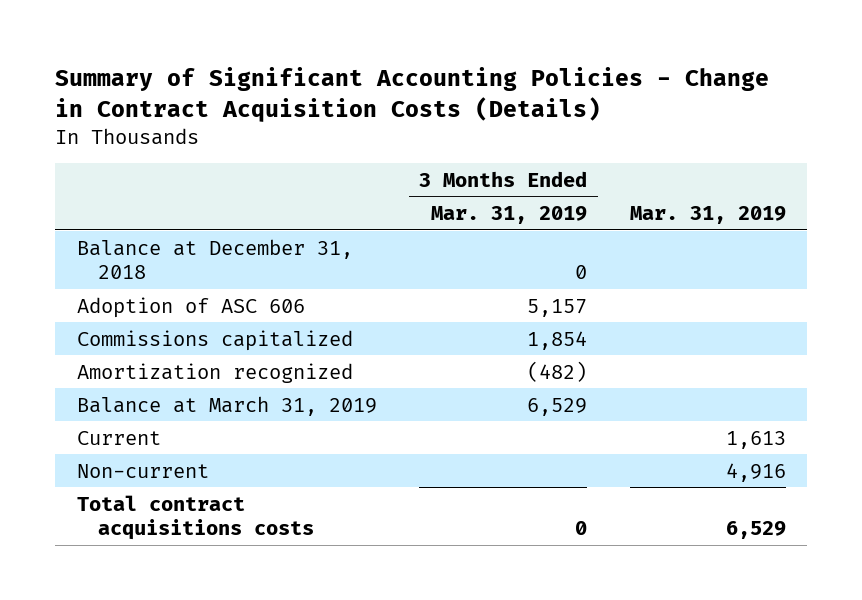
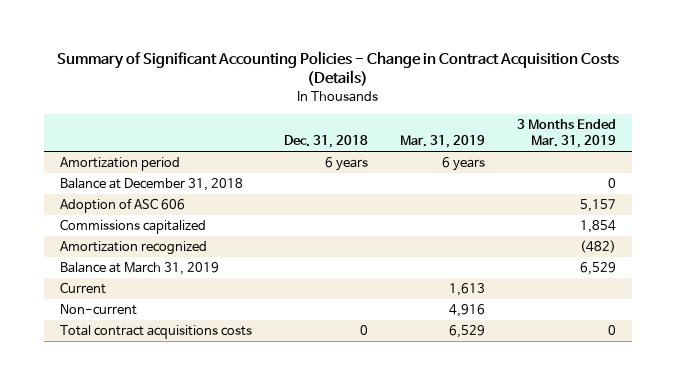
none -> [283,135,368,149] Dec. 31, 2018
none -> [59,157,180,172] Amortization period

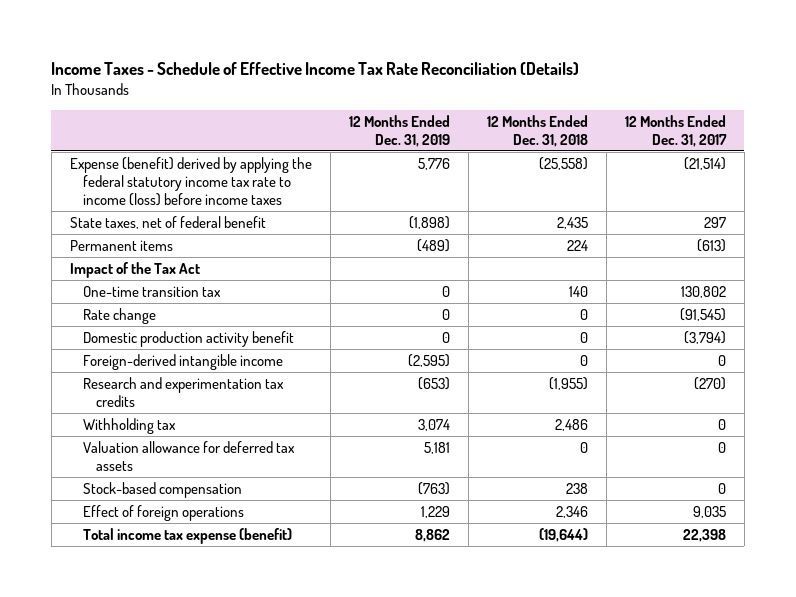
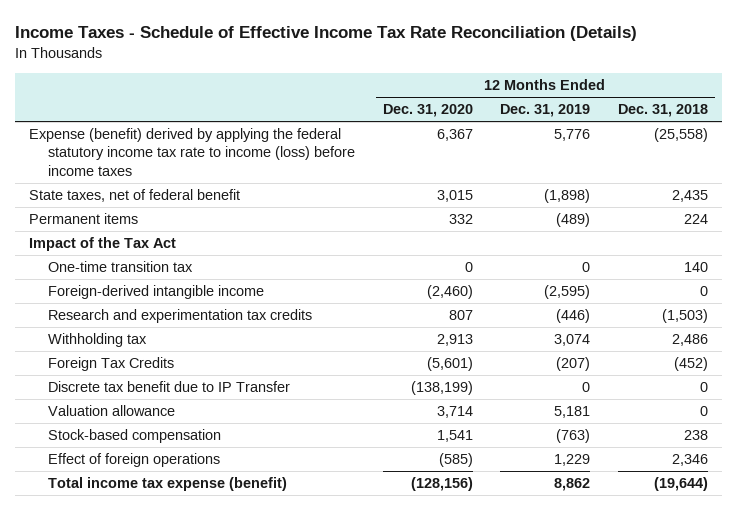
[624,114,727,147] 12 Months Ended Dec. 31, 2017 -> none
none -> [382,104,473,118] Dec. 31, 2020
[82,307,156,324] Rate change -> none
[82,330,294,347] Domestic production activity benefit -> none
[417,376,450,390] (653) -> [556,309,591,324] (446)
[548,376,588,390] (1,955) -> [662,309,709,324] (1,503)
none -> [47,357,174,372] Foreign Tax Credits
none -> [47,381,290,393] Discrete tax benefit due to IP Transfer
[82,440,295,472] Valuation allowance for deferred tax assets -> [47,405,175,417] Valuation allowance

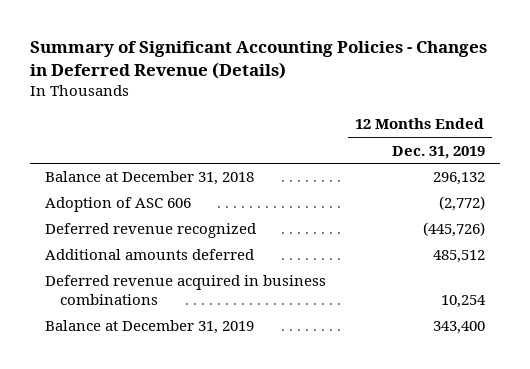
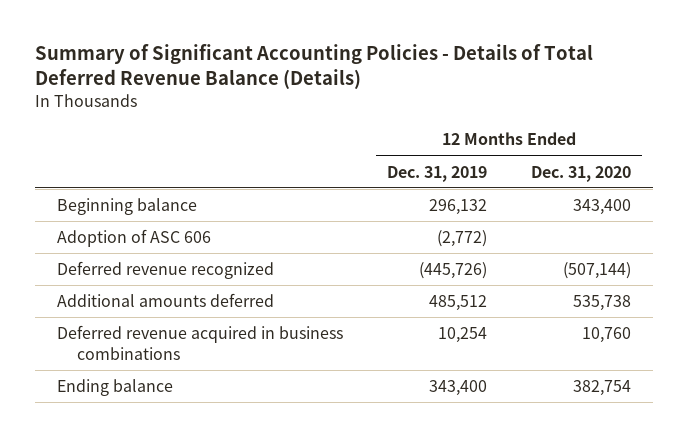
[29,40,487,79] Summary of Significant Accounting Policies - Changes in Deferred Revenue (Details) -> [35,44,594,90] Summary of Significant Accounting Policies - Details of Total Deferred Revenue Balance (Details)
none -> [530,165,631,182] Dec. 31, 2020
[44,171,254,186] Balance at December 31, 2018 -> [57,198,198,216] Beginning balance
[44,320,254,335] Balance at December 31, 2019 -> [57,379,174,397] Ending balance

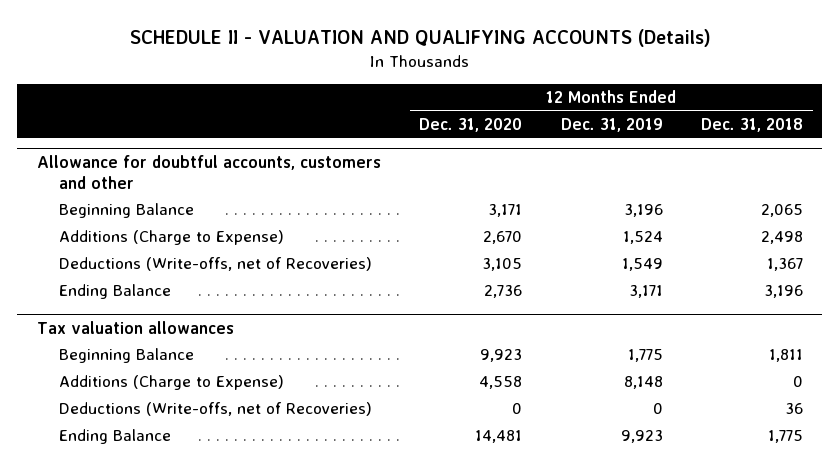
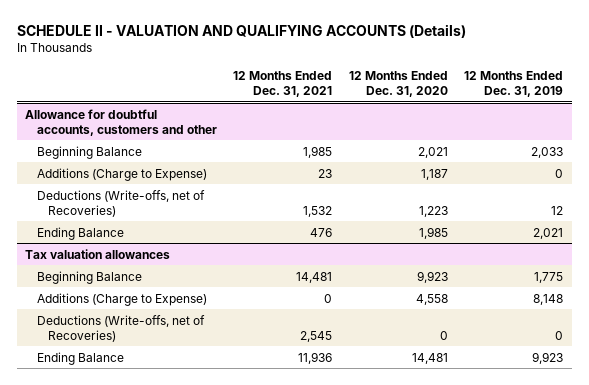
[701,117,804,132] Dec. 31, 2018 -> none
none -> [233,71,333,97] 12 Months Ended Dec. 31, 2021
[488,204,523,218] 3,171 -> [417,146,448,158] 2,021
[623,204,663,218] 3,196 -> [531,146,564,158] 2,033
[483,231,523,245] 2,670 -> [420,168,448,180] 1,187
[622,231,663,245] 1,524 -> [555,168,564,178] 0
[482,258,523,272] 3,105 -> [418,205,448,217] 1,223
[621,258,663,272] 1,549 -> [551,205,564,215] 12
[484,285,523,299] 2,736 -> [418,226,448,239] 1,985
[628,285,663,299] 3,171 -> [533,227,564,239] 2,021

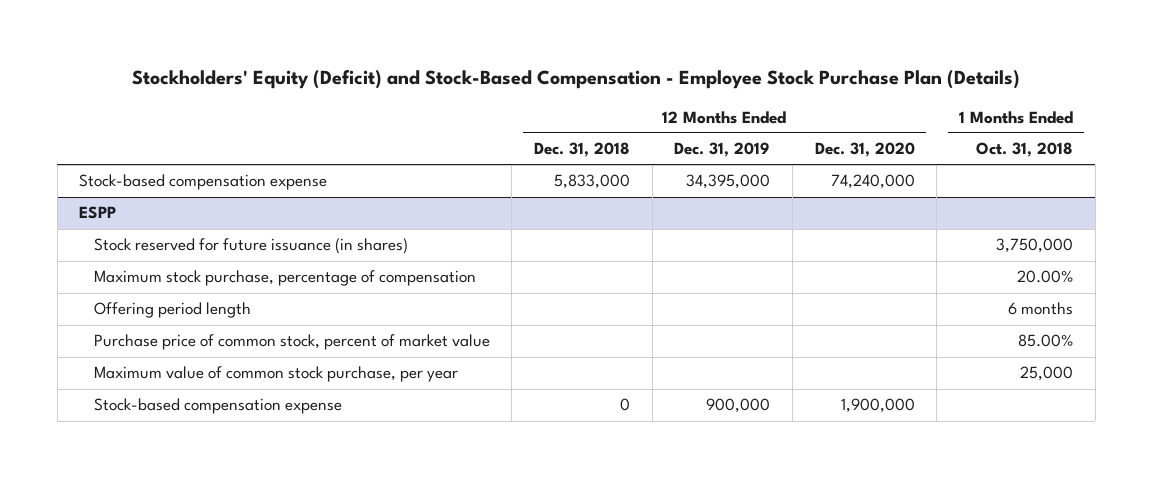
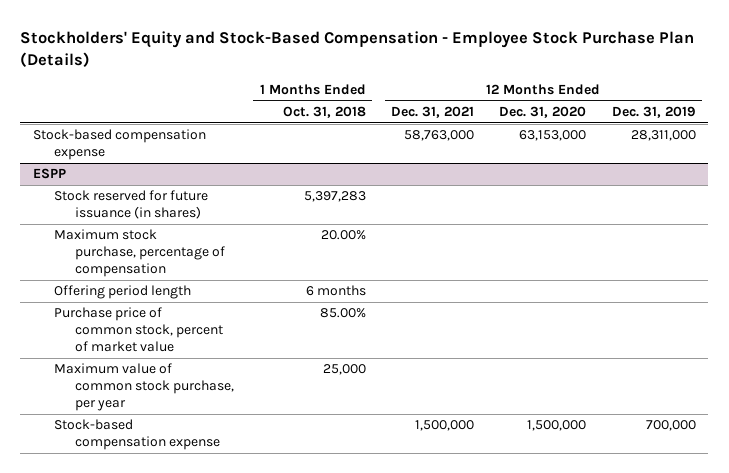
[132,69,1021,89] Stockholders' Equity (Deficit) and Stock-Based Compensation - Employee Stock Purchase Plan (Details) -> [20,30,695,67] Stockholders' Equity and Stock-Based Compensation - Employee Stock Purchase Plan (Details)
[533,142,630,158] Dec. 31, 2018 -> none
none -> [391,106,475,119] Dec. 31, 2021
[686,174,771,190] 34,395,000 -> [630,130,696,142] 28,311,000
[830,174,915,190] 74,240,000 -> [519,130,587,142] 63,153,000
[995,238,1073,254] 3,750,000 -> [303,191,366,203] 5,397,283
[706,398,771,414] 900,000 -> [645,420,696,432] 700,000
[840,398,915,414] 1,900,000 -> [527,420,587,432] 1,500,000

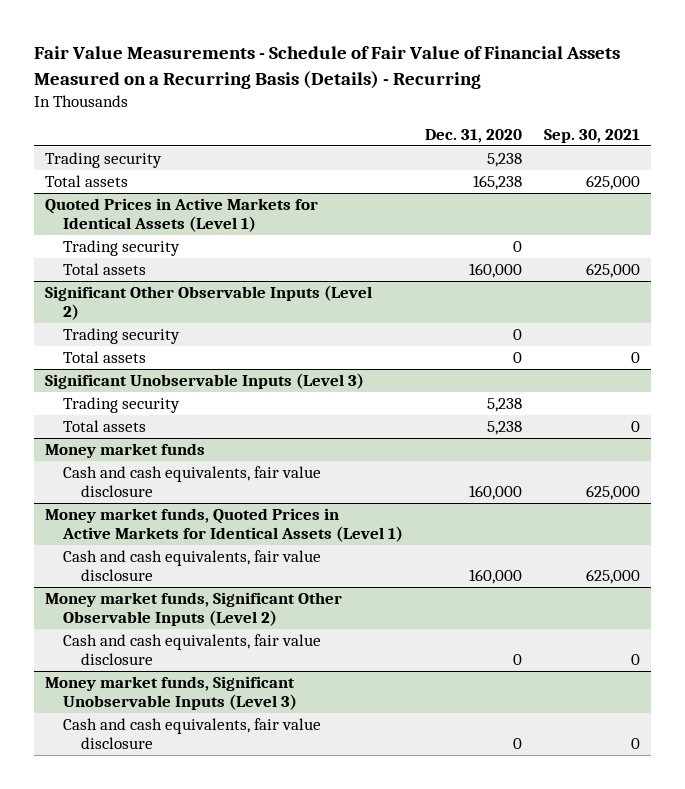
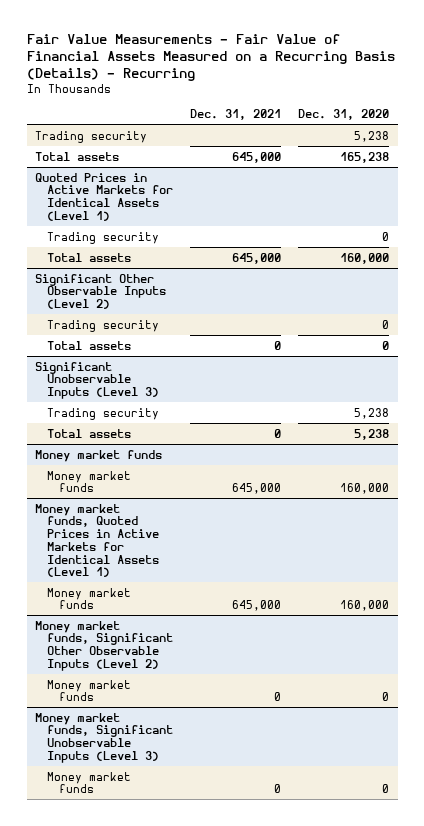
[33,46,620,89] Fair Value Measurements - Schedule of Fair Value of Financial Assets Measured on a Recurring Basis (Details) - Recurring -> [26,33,395,81] Fair Value Measurements - Fair Value of Financial Assets Measured on a Recurring Basis (Details) - Recurring
[543,129,640,144] Sep. 30, 2021 -> none
none -> [190,109,282,121] Dec. 31, 2021
[62,465,321,497] Cash and cash equivalents, fair value disclosure -> [47,470,132,493] Money market funds
[62,549,321,581] Cash and cash equivalents, fair value disclosure -> [47,587,132,610] Money market funds
[62,633,321,665] Cash and cash equivalents, fair value disclosure -> [47,679,132,702] Money market funds
[62,717,321,749] Cash and cash equivalents, fair value disclosure -> [47,771,132,794] Money market funds

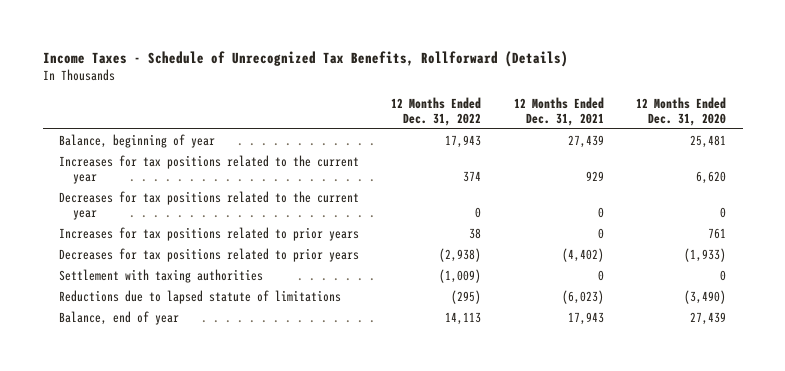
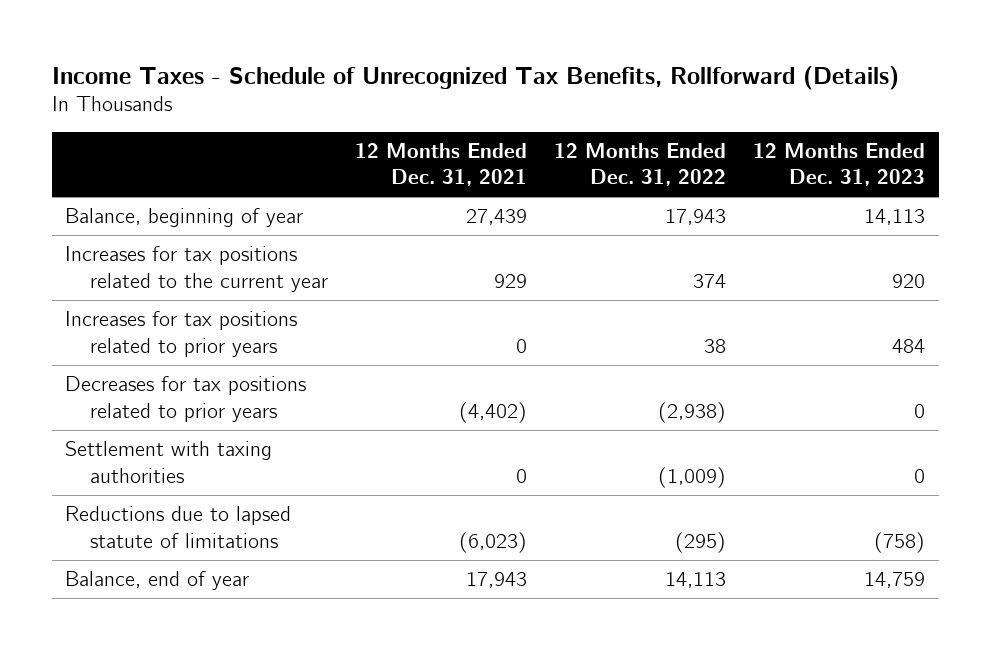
[636,96,727,126] 12 Months Ended Dec. 31, 2020 -> none
none -> [753,143,926,187] 12 Months Ended Dec. 31, 2023
[59,190,360,221] Decreases for tax positions related to the current year -> none

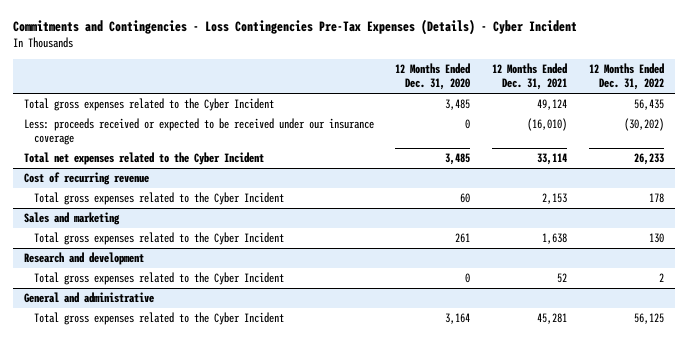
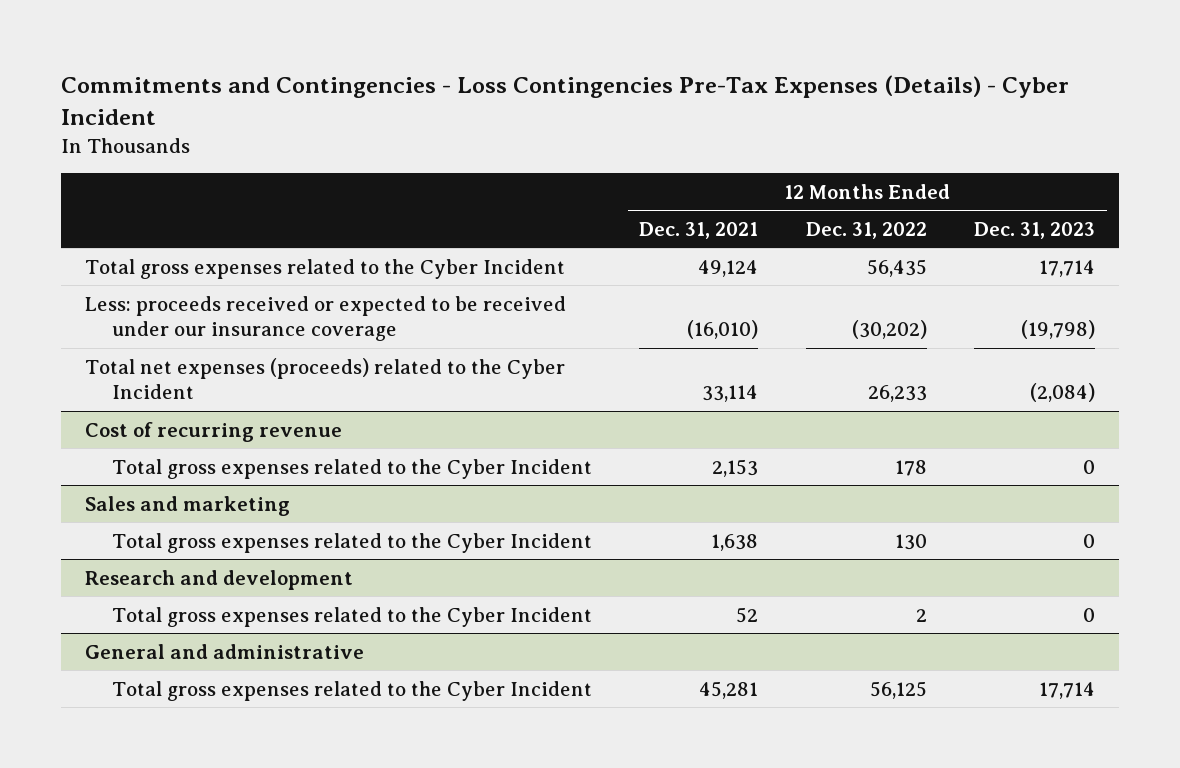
[395,63,471,91] 12 Months Ended Dec. 31, 2020 -> none
none -> [974,221,1096,239] Dec. 31, 2023
[23,152,264,166] Total net expenses related to the Cyber Incident -> [85,357,566,400] Total net expenses (proceeds) related to the Cyber Incident

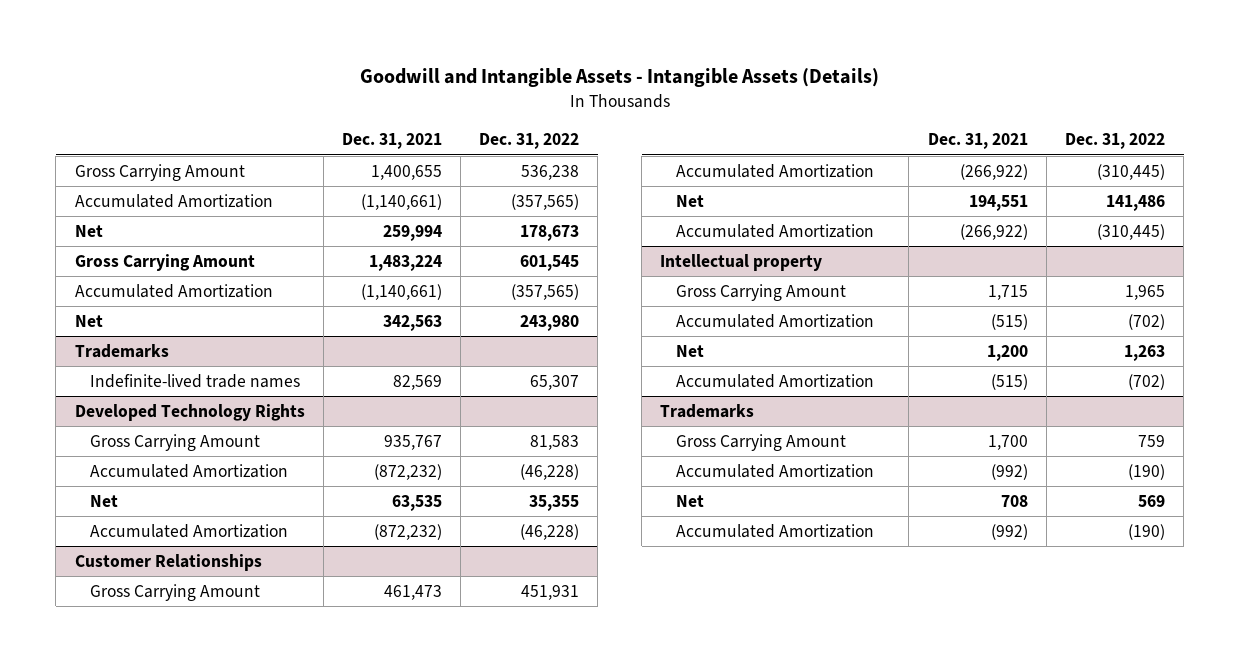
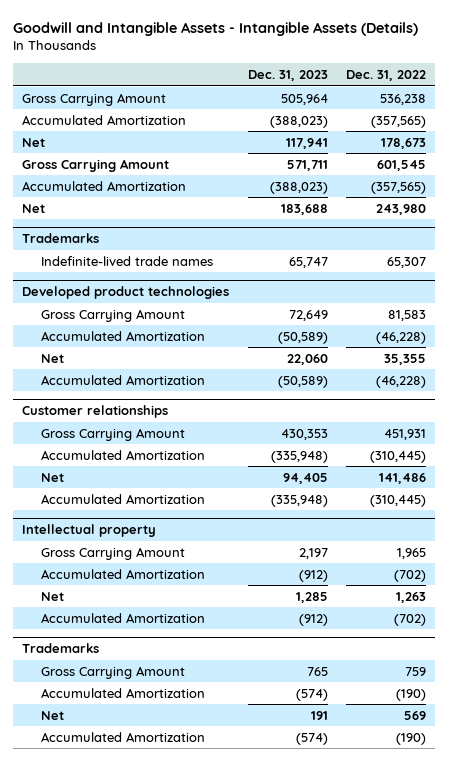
[341,133,442,150] Dec. 31, 2021 -> none
none -> [247,69,328,81] Dec. 31, 2023
[74,403,305,421] Developed Technology Rights -> [22,285,230,299] Developed product technologies
[74,553,262,571] Customer Relationships -> [22,404,169,418] Customer relationships

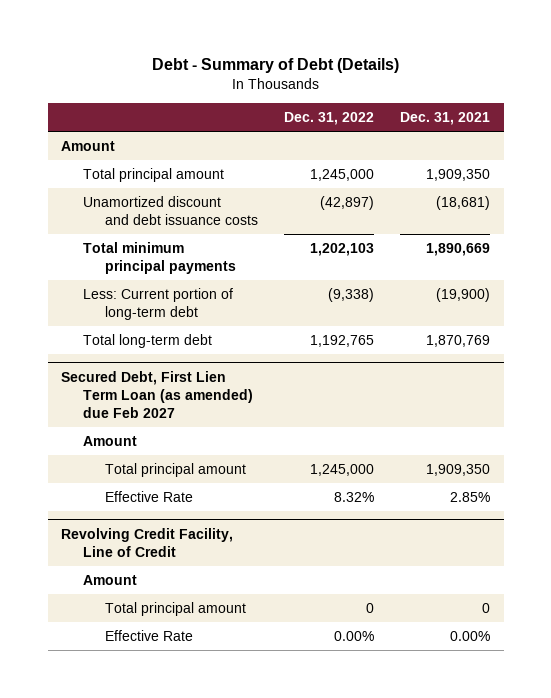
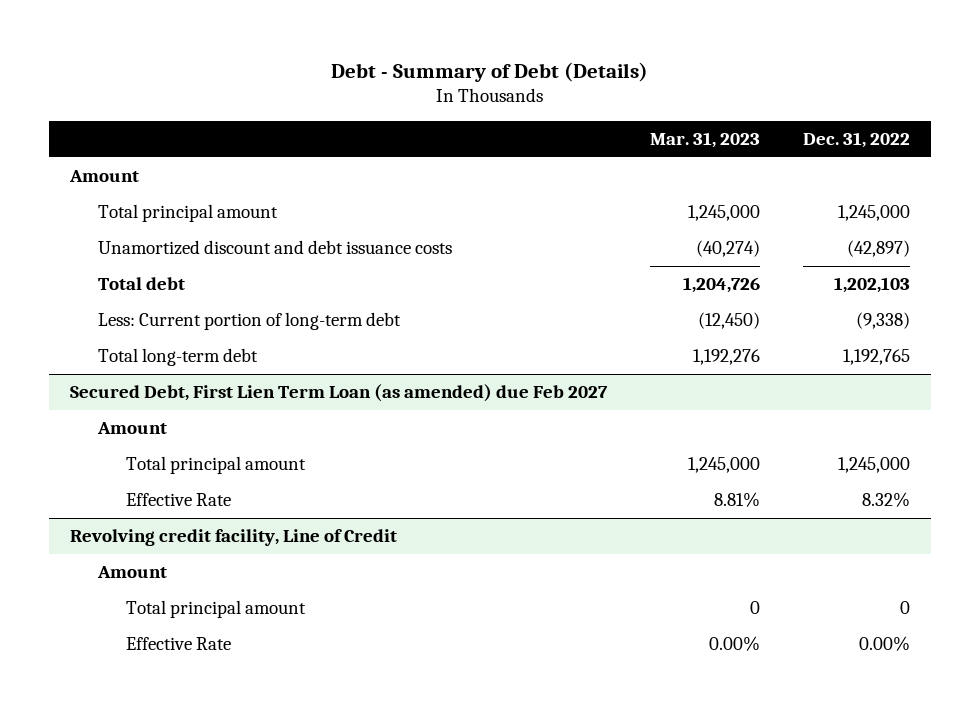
[400,111,491,125] Dec. 31, 2021 -> none
none -> [649,132,760,149] Mar. 31, 2023
[82,242,237,275] Total minimum principal payments -> [98,277,186,291] Total debt
[60,528,233,557] Revolving Credit Facility, Line of Credit -> [70,529,398,547] Revolving credit facility, Line of Credit

